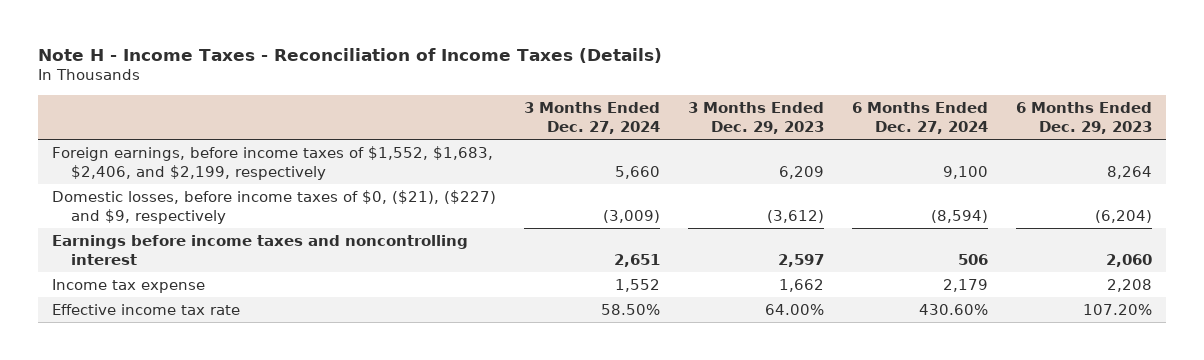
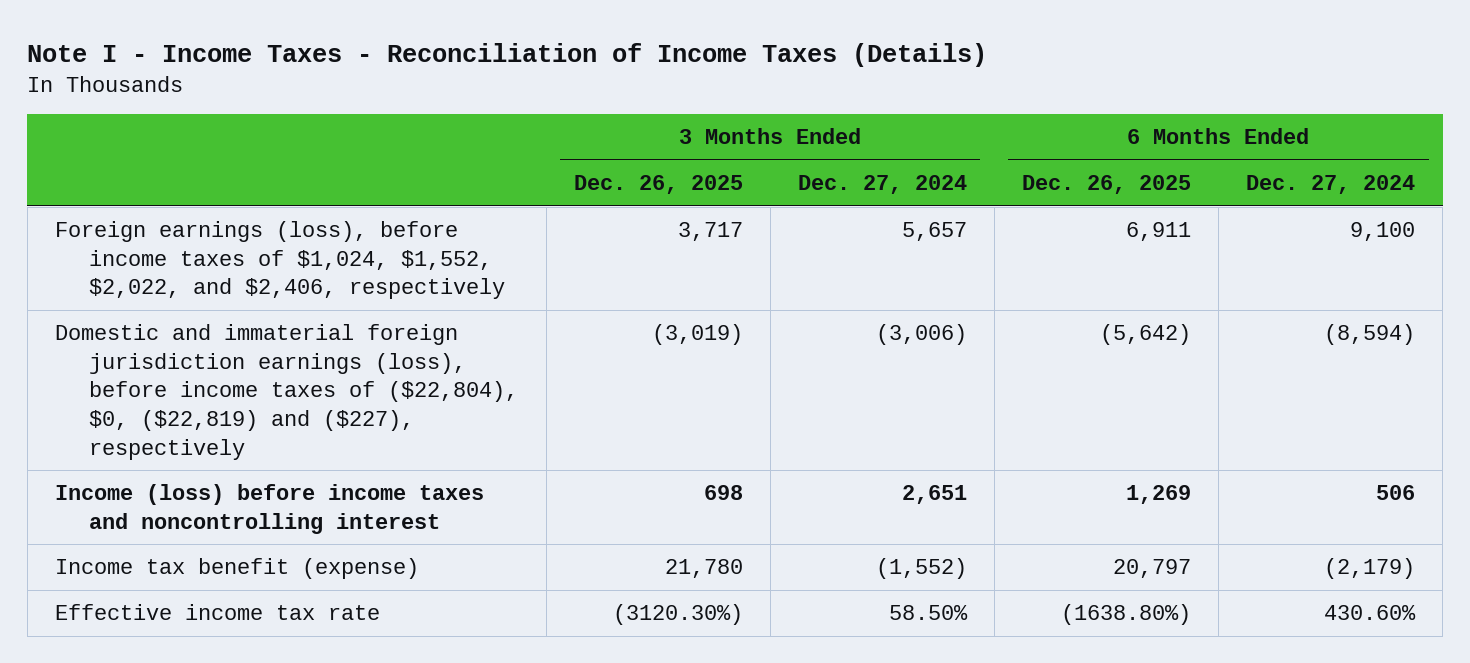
[37,47,662,63] Note H - Income Taxes - Reconciliation of Income Taxes (Details) -> [27,42,988,67] Note I - Income Taxes - Reconciliation of Income Taxes (Details)
[687,101,824,134] 3 Months Ended Dec. 29, 2023 -> none
[1015,101,1152,134] 6 Months Ended Dec. 29, 2023 -> none
none -> [573,175,743,195] Dec. 26, 2025
none -> [1021,175,1191,195] Dec. 26, 2025
[51,145,493,180] Foreign earnings, before income taxes of $1,552, $1,683, $2,406, and $2,199, respectively -> [54,221,506,300] Foreign earnings (loss), before income taxes of $1,024, $1,552, $2,022, and $2,406, respectively
[614,165,660,179] 5,660 -> [901,222,967,242] 5,657
[51,189,496,224] Domestic losses, before income taxes of $0, ($21), ($227) and $9, respectively -> [54,324,519,460] Domestic and immaterial foreign jurisdiction earnings (loss), before income taxes of ($22,804), $0, ($22,819) and ($227), respectively
[602,209,660,223] (3,009) -> [875,324,967,346] (3,006)
[51,234,468,265] Earnings before income taxes and noncontrolling interest -> [54,484,484,534] Income (loss) before income taxes and noncontrolling interest
[51,278,205,293] Income tax expense -> [54,558,419,580] Income tax benefit (expense)
[614,278,660,292] 1,552 -> [875,558,967,580] (1,552)
[942,278,988,292] 2,179 -> [1323,558,1415,580] (2,179)

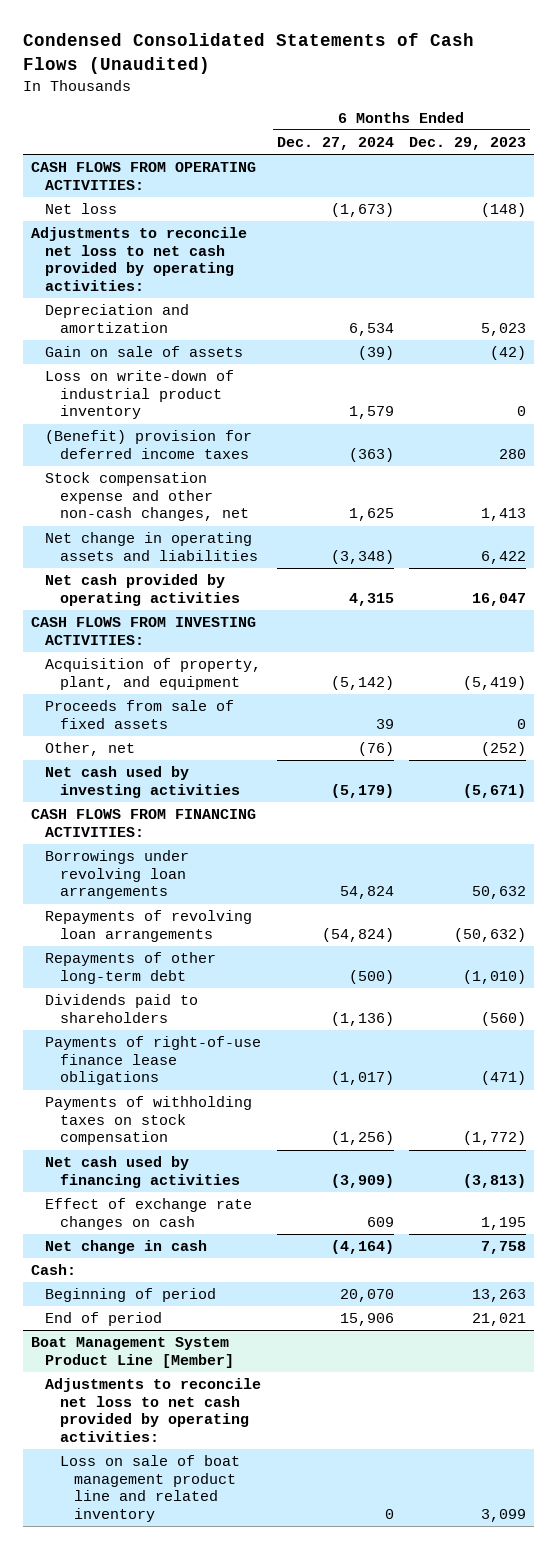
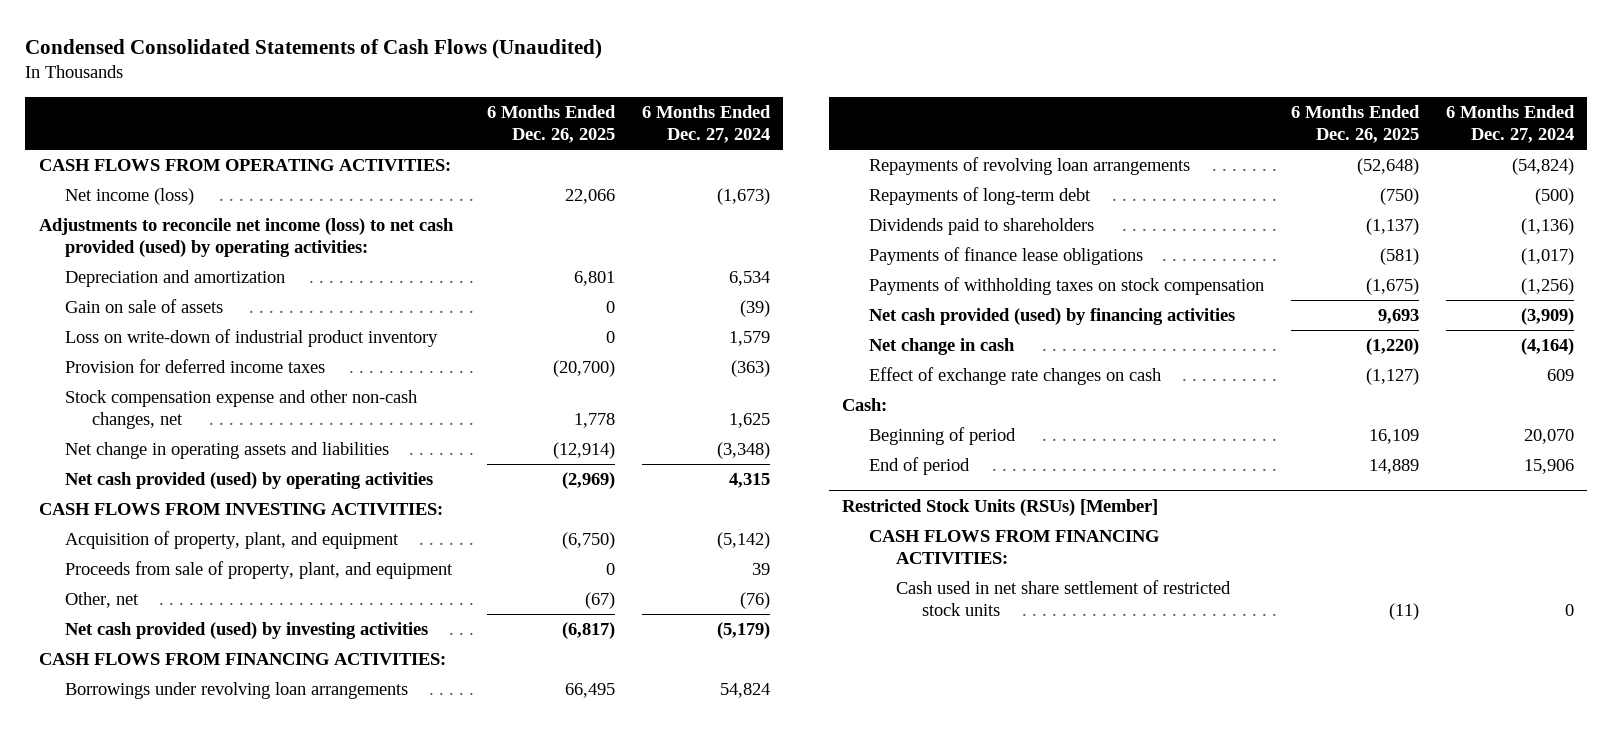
[409,137,527,151] Dec. 29, 2023 -> none
none -> [487,104,617,143] 6 Months Ended Dec. 26, 2025
[45,203,118,215] Net loss -> [65,188,195,206] Net income (loss)
[30,227,247,292] Adjustments to reconcile net loss to net cash provided by operating activities: -> [38,218,454,258] Adjustments to reconcile net income (loss) to net cash provided (used) by operating activities:
[45,430,253,459] (Benefit) provision for deferred income taxes -> [65,359,326,374] Provision for deferred income taxes
[45,574,240,606] Net cash provided by operating activities -> [65,472,434,490] Net cash provided (used) by operating activities
[45,700,235,729] Proceeds from sale of fixed assets -> [65,561,454,580] Proceeds from sale of property, plant, and equipment
[45,766,240,798] Net cash used by investing activities -> [65,622,429,640] Net cash provided (used) by investing activities
[45,952,217,984] Repayments of other long-term debt -> [869,187,1092,206] Repayments of long-term debt
[45,1036,262,1086] Payments of right-of-use finance lease obligations -> [869,247,1144,266] Payments of finance lease obligations
[45,1156,240,1188] Net cash used by financing activities -> [869,308,1236,326] Net cash provided (used) by financing activities
[45,1198,253,1230] Effect of exchange rate changes on cash -> [869,367,1162,386] Effect of exchange rate changes on cash
[30,1337,235,1368] Boat Management System Product Line [Member] -> none
[45,1378,262,1443] Adjustments to reconcile net loss to net cash provided by operating activities: -> none
[59,1455,240,1523] Loss on sale of boat management product line and related inventory -> none
none -> [842,499,1159,517] Restricted Stock Units (RSUs) [Member]
none -> [869,530,1160,565] CASH FLOWS FROM FINANCING ACTIVITIES:
none -> [895,580,1231,617] Cash used in net share settlement of restricted stock units

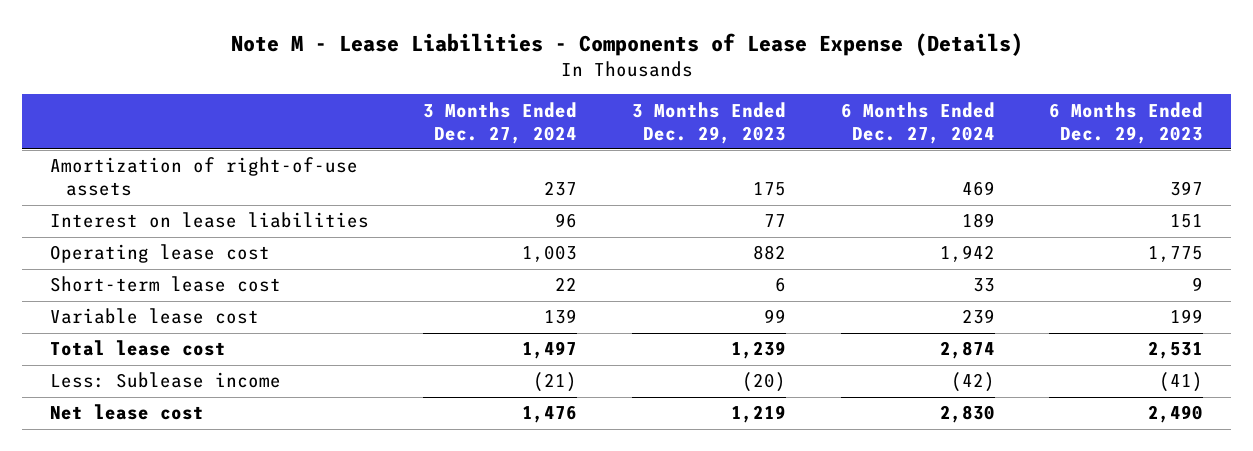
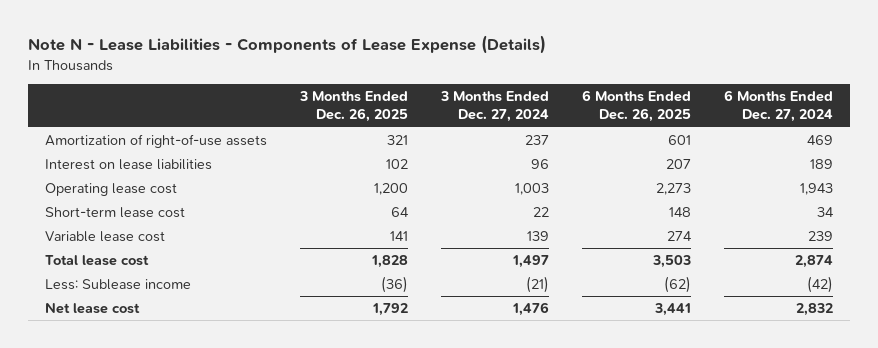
[230,32,1023,56] Note M - Lease Liabilities - Components of Lease Expense (Details) -> [27,35,546,55] Note N - Lease Liabilities - Components of Lease Expense (Details)
[632,101,787,144] 3 Months Ended Dec. 29, 2023 -> none
[1049,101,1204,144] 6 Months Ended Dec. 29, 2023 -> none
none -> [298,90,408,123] 3 Months Ended Dec. 26, 2025
none -> [582,89,692,123] 6 Months Ended Dec. 26, 2025
[939,245,995,263] 1,942 -> [800,183,834,196] 1,943
[972,278,995,293] 33 -> [817,207,835,218] 34
[939,405,995,424] 2,830 -> [796,303,834,317] 2,832

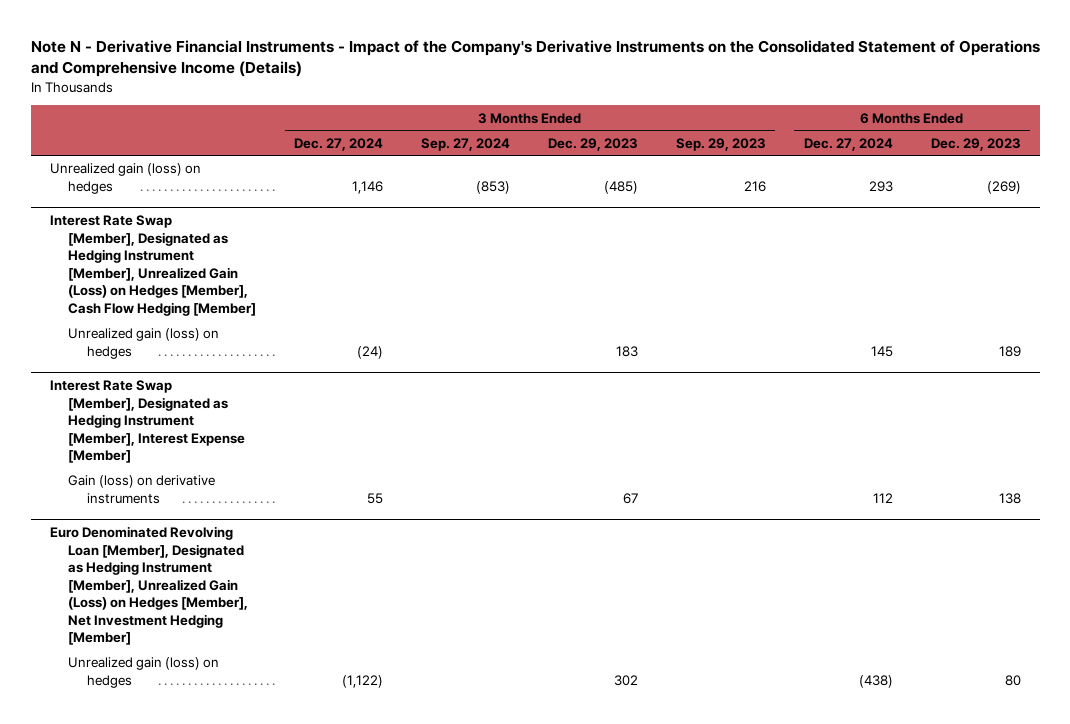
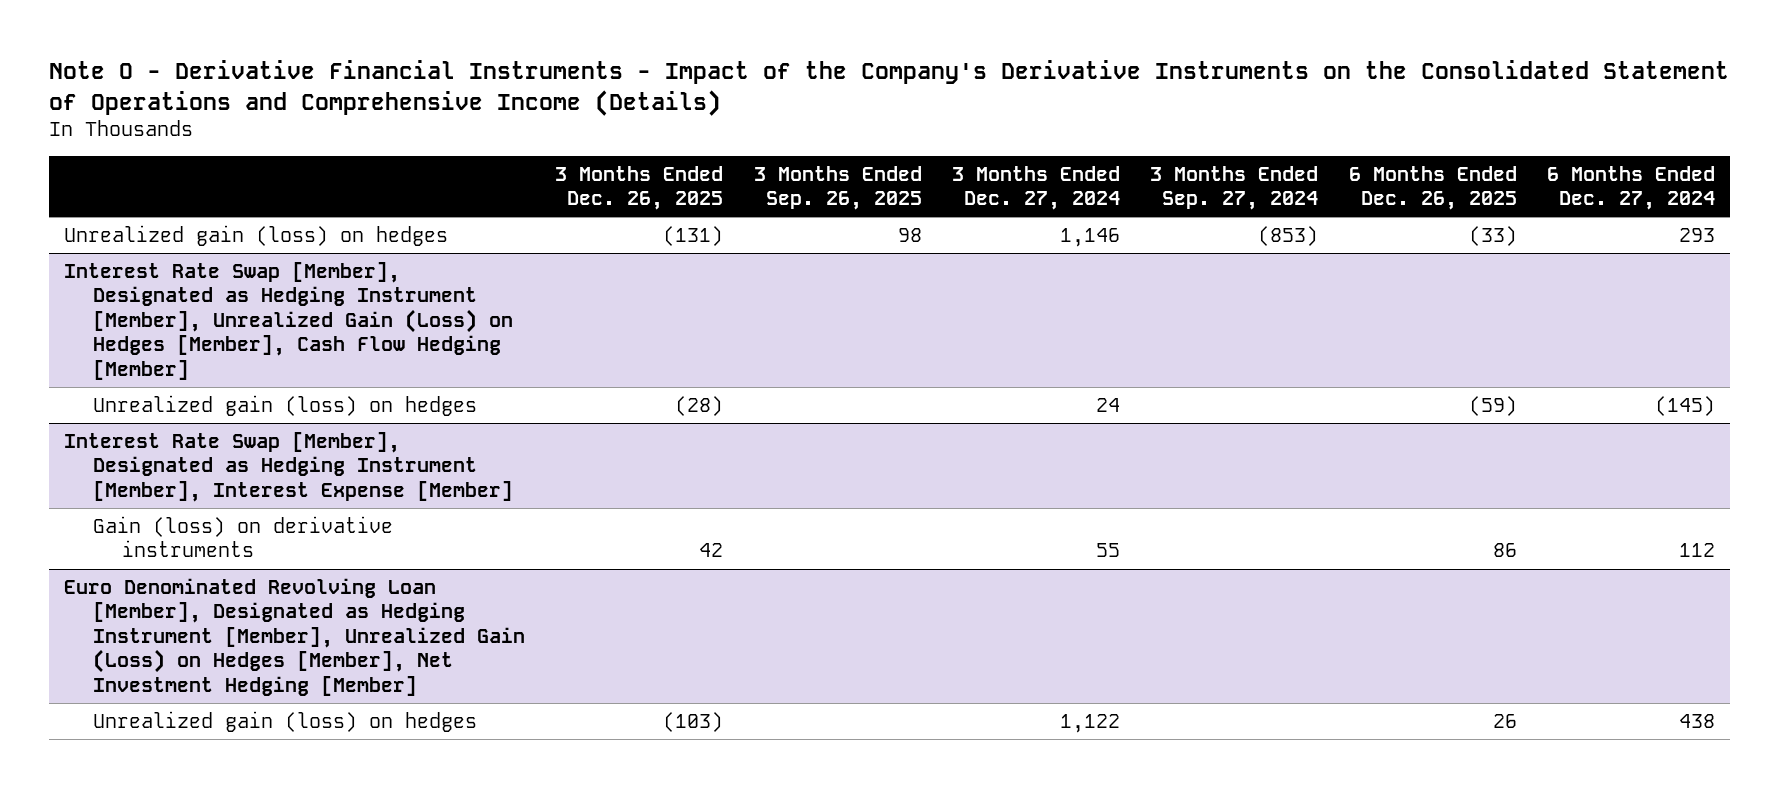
[30,39,1040,78] Note N - Derivative Financial Instruments - Impact of the Company's Derivative Instruments on the Consolidated Statement of Operations and Comprehensive Income (Details) -> [48,60,1729,116] Note O - Derivative Financial Instruments - Impact of the Company's Derivative Instruments on the Consolidated Statement of Operations and Comprehensive Income (Details)
[548,137,639,151] Dec. 29, 2023 -> none
[675,137,766,151] Sep. 29, 2023 -> none
[930,137,1021,151] Dec. 29, 2023 -> none
none -> [555,165,724,211] 3 Months Ended Dec. 26, 2025
none -> [753,165,922,211] 3 Months Ended Sep. 26, 2025
none -> [1348,165,1517,211] 6 Months Ended Dec. 26, 2025
[357,345,384,359] (24) -> [1096,397,1121,412] 24
[870,345,893,357] 145 -> [1655,395,1716,416] (145)
[342,674,384,688] (1,122) -> [1060,713,1121,733] 1,122
[858,674,893,688] (438) -> [1679,713,1716,728] 438

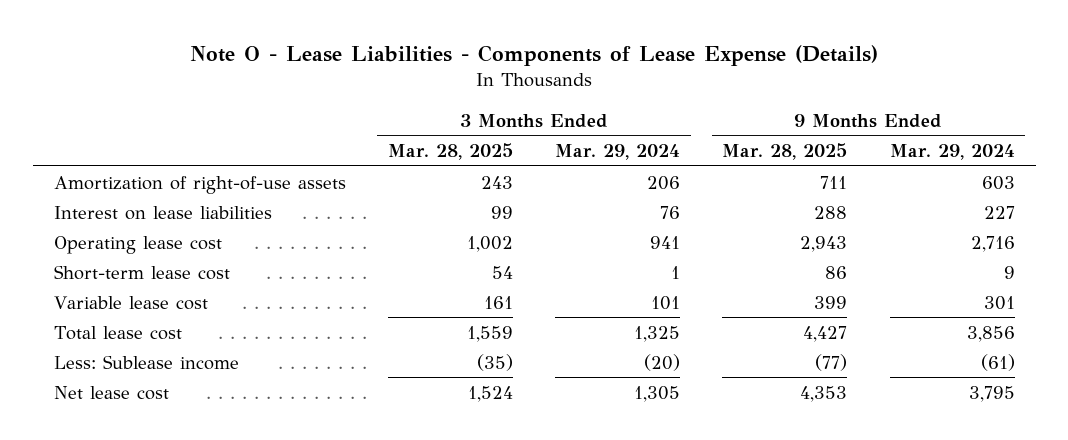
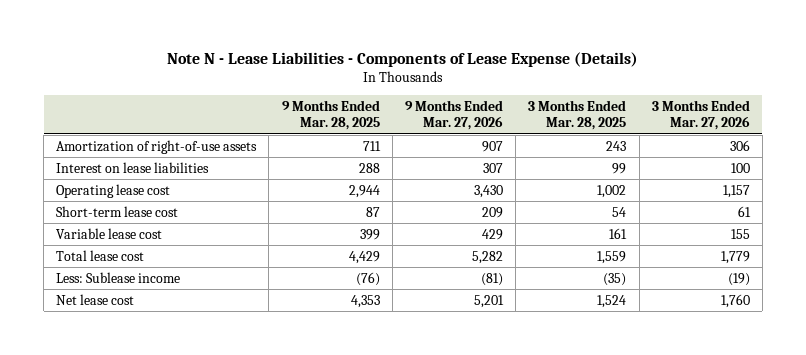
[190,45,879,67] Note O - Lease Liabilities - Components of Lease Expense (Details) -> [167,52,639,68] Note N - Lease Liabilities - Components of Lease Expense (Details)
[555,143,681,160] Mar. 29, 2024 -> none
[889,143,1015,160] Mar. 29, 2024 -> none
none -> [405,100,504,131] 9 Months Ended Mar. 27, 2026
none -> [651,100,750,131] 3 Months Ended Mar. 27, 2026
[800,235,848,252] 2,943 -> [348,184,380,198] 2,944
[825,265,848,279] 86 -> [365,206,380,217] 87
[803,325,848,342] 4,427 -> [348,250,380,264] 4,429
[815,353,848,371] (77) -> [355,271,380,286] (76)

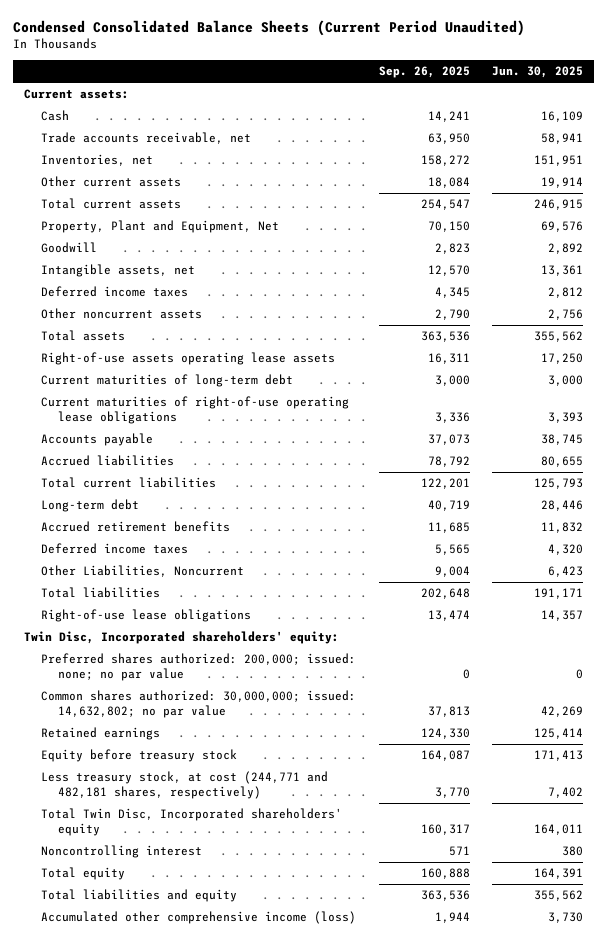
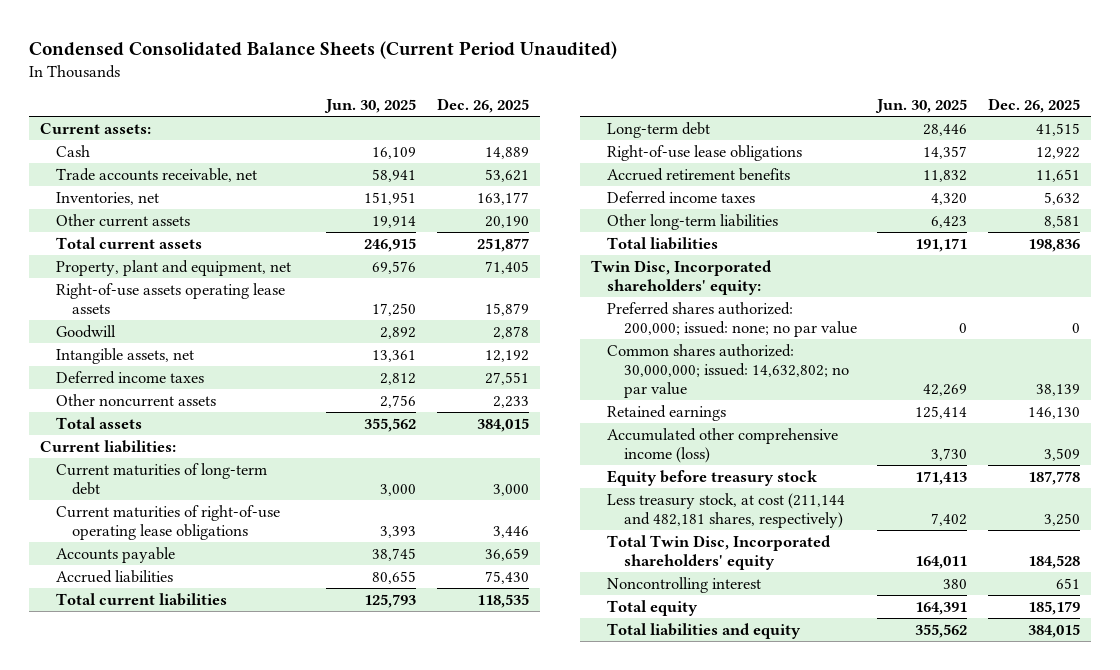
[378,66,470,79] Sep. 26, 2025 -> none
none -> [437,97,530,113] Dec. 26, 2025
[41,220,280,234] Property, Plant and Equipment, Net -> [56,259,292,276] Property, plant and equipment, net
[41,352,336,366] Right-of-use assets operating lease assets -> [56,282,286,314] Right-of-use assets operating lease assets
none -> [39,439,176,453] Current liabilities:
[41,609,252,623] Right-of-use lease obligations -> [607,144,803,161] Right-of-use lease obligations
[41,565,245,578] Other Liabilities, Noncurrent -> [607,213,779,230] Other long-term liabilities
[41,911,357,925] Accumulated other comprehensive income (loss) -> [607,427,839,463] Accumulated other comprehensive income (loss)
[41,771,329,799] Less treasury stock, at cost (244,771 and 482,181 shares, respectively) -> [607,492,846,528] Less treasury stock, at cost (211,144 and 482,181 shares, respectively)

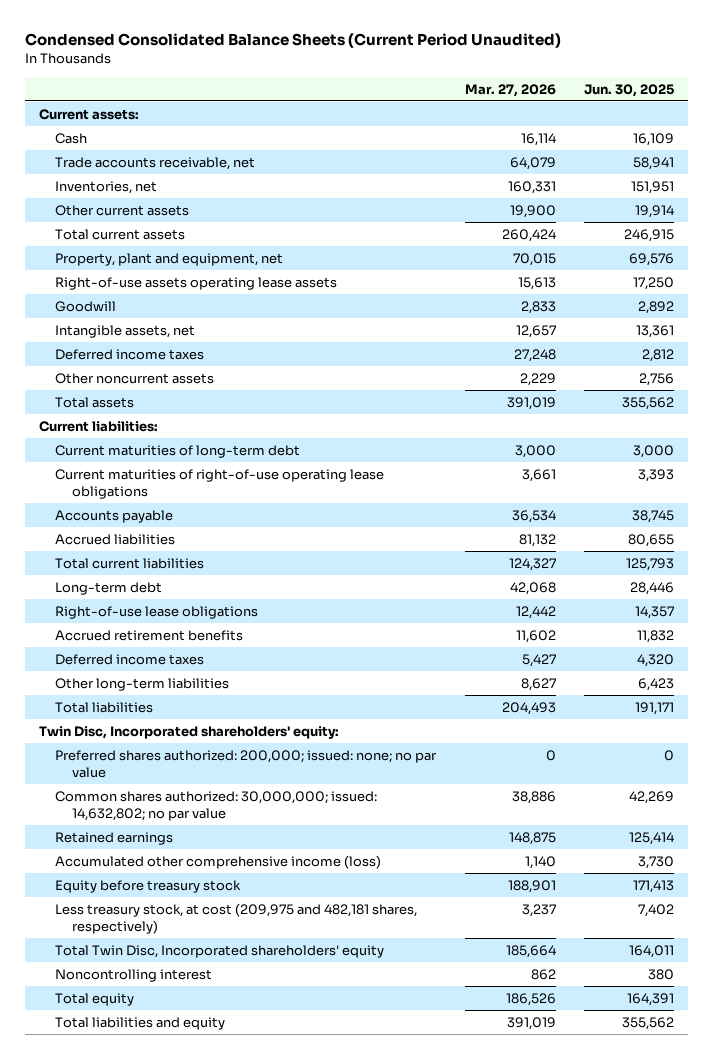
[437,97,530,113] Dec. 26, 2025 -> none
none -> [464,83,556,97] Mar. 27, 2026
[607,492,846,528] Less treasury stock, at cost (211,144 and 482,181 shares, respectively) -> [55,902,418,934] Less treasury stock, at cost (209,975 and 482,181 shares, respectively)

